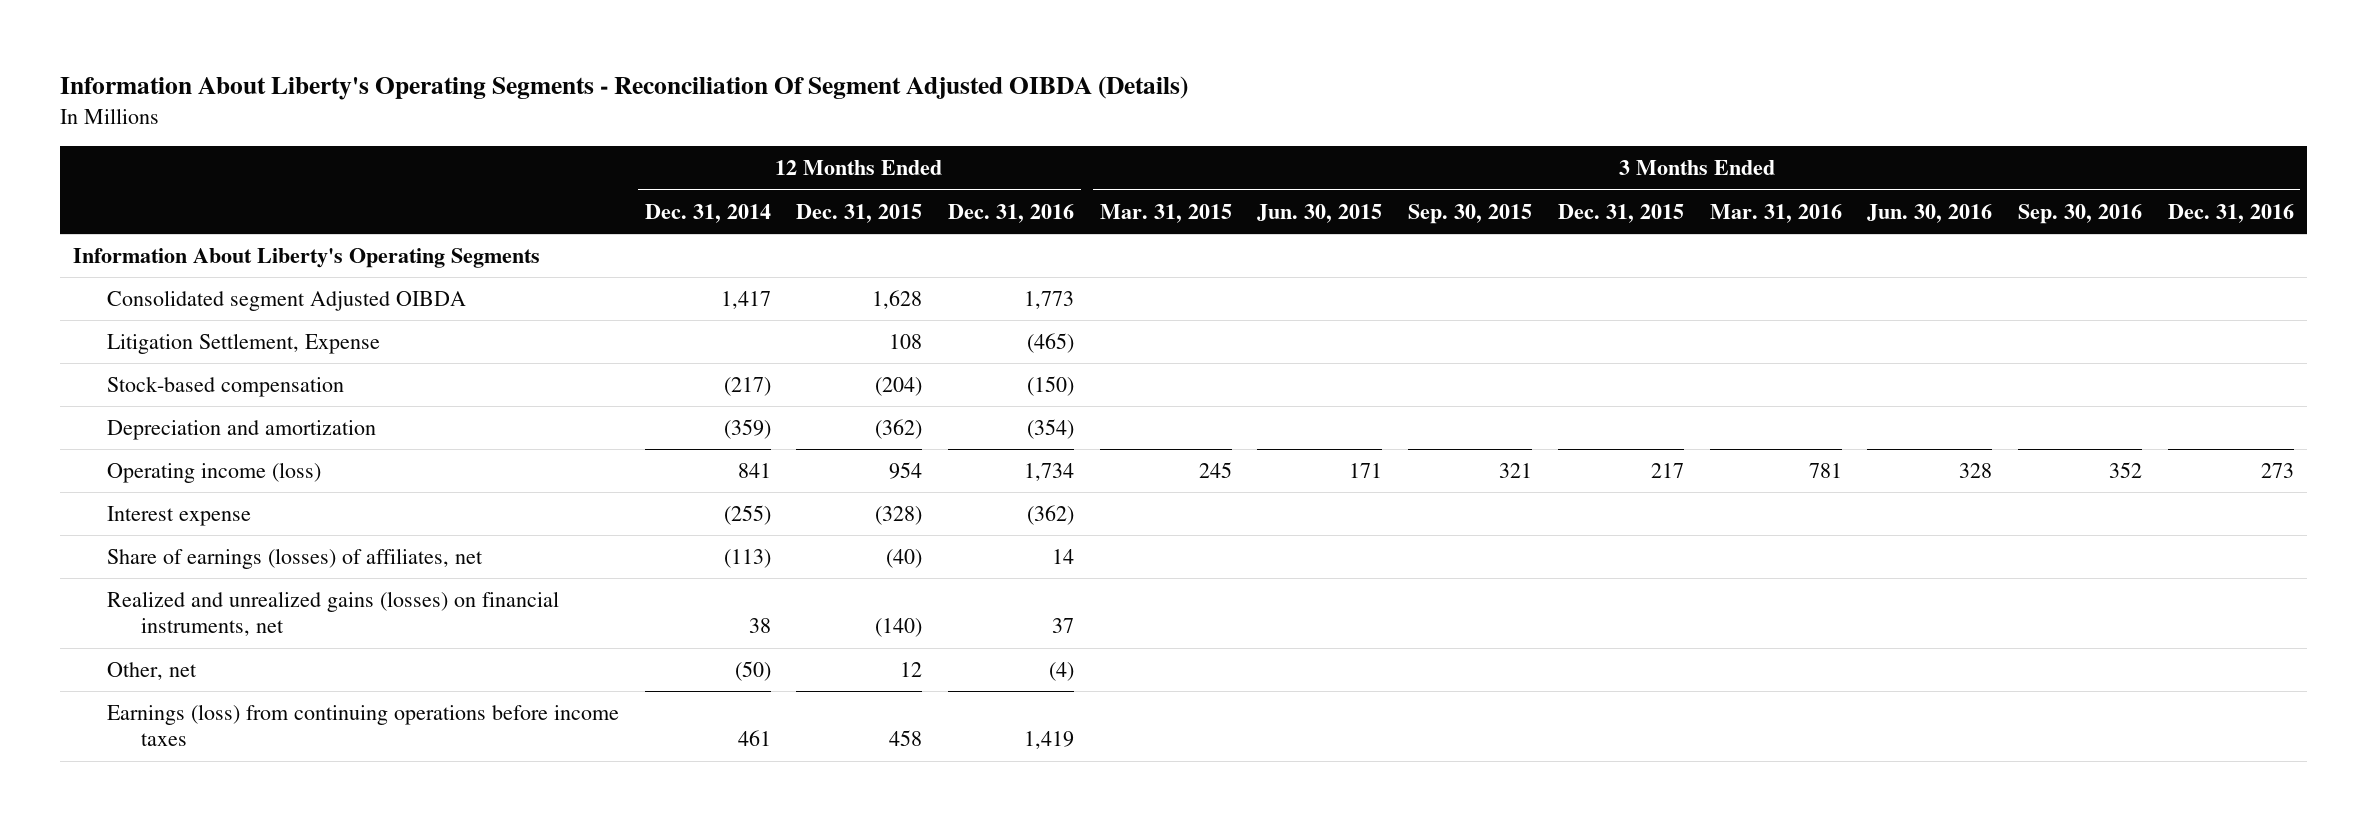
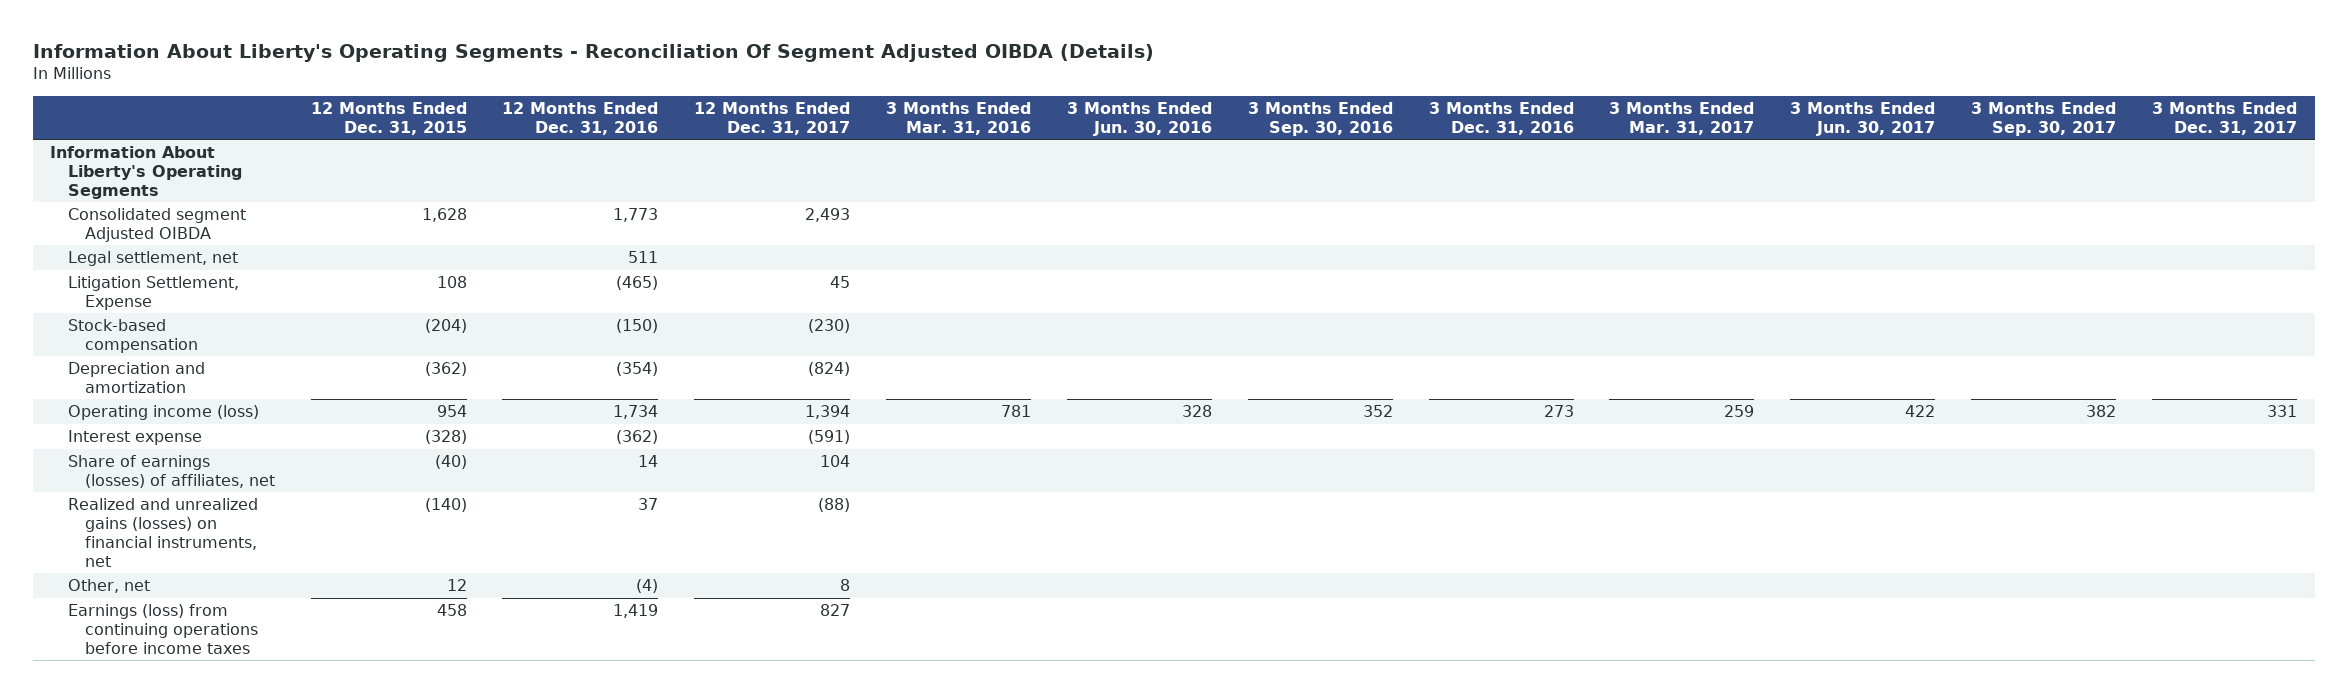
[644,203,771,223] Dec. 31, 2014 -> none
[1099,203,1232,223] Mar. 31, 2015 -> none
[1257,203,1383,223] Jun. 30, 2015 -> none
[1408,203,1533,224] Sep. 30, 2015 -> none
[1557,203,1684,223] Dec. 31, 2015 -> none
none -> [694,101,851,135] 12 Months Ended Dec. 31, 2017
none -> [1609,101,1755,135] 3 Months Ended Mar. 31, 2017
none -> [1790,101,1936,136] 3 Months Ended Jun. 30, 2017
none -> [1971,101,2117,136] 3 Months Ended Sep. 30, 2017
none -> [2151,101,2297,135] 3 Months Ended Dec. 31, 2017
none -> [67,251,238,267] Legal settlement, net

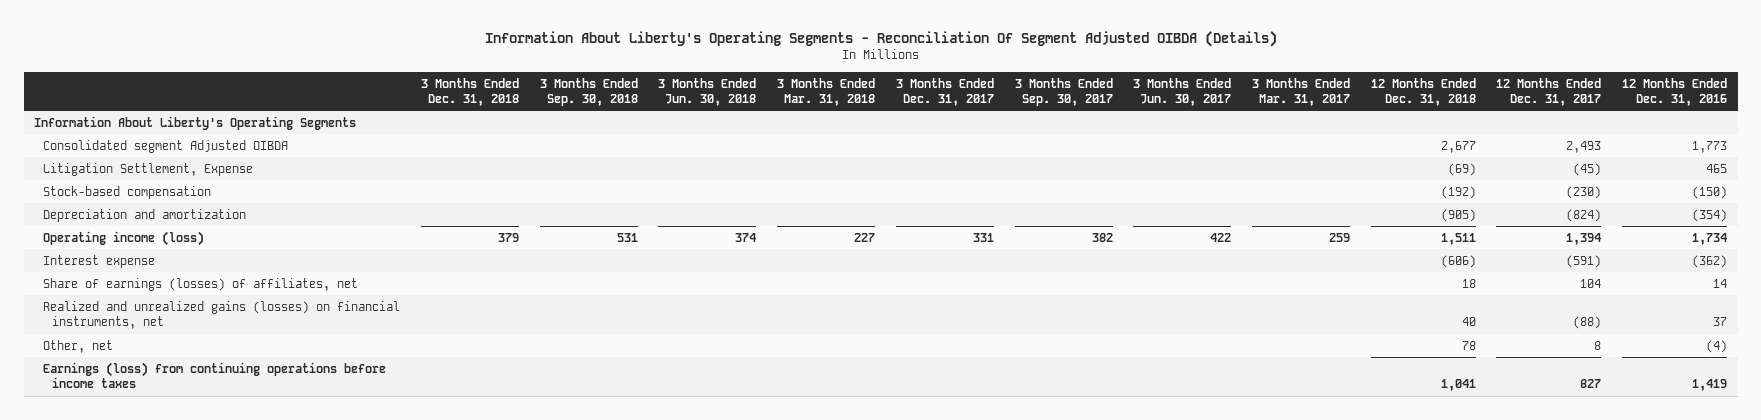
[310,101,467,135] 12 Months Ended Dec. 31, 2015 -> none
[886,101,1032,135] 3 Months Ended Mar. 31, 2016 -> none
[1066,101,1212,136] 3 Months Ended Jun. 30, 2016 -> none
[1247,101,1393,136] 3 Months Ended Sep. 30, 2016 -> none
[1428,101,1574,135] 3 Months Ended Dec. 31, 2016 -> none
none -> [420,77,519,106] 3 Months Ended Dec. 31, 2018
none -> [539,77,638,106] 3 Months Ended Sep. 30, 2018
none -> [658,77,757,106] 3 Months Ended Jun. 30, 2018
none -> [777,77,876,106] 3 Months Ended Mar. 31, 2018
none -> [1370,77,1476,106] 12 Months Ended Dec. 31, 2018
[67,251,238,267] Legal settlement, net -> none
[616,276,659,291] (465) -> [1706,163,1728,173] 465
[830,276,851,289] 45 -> [1573,162,1602,176] (45)

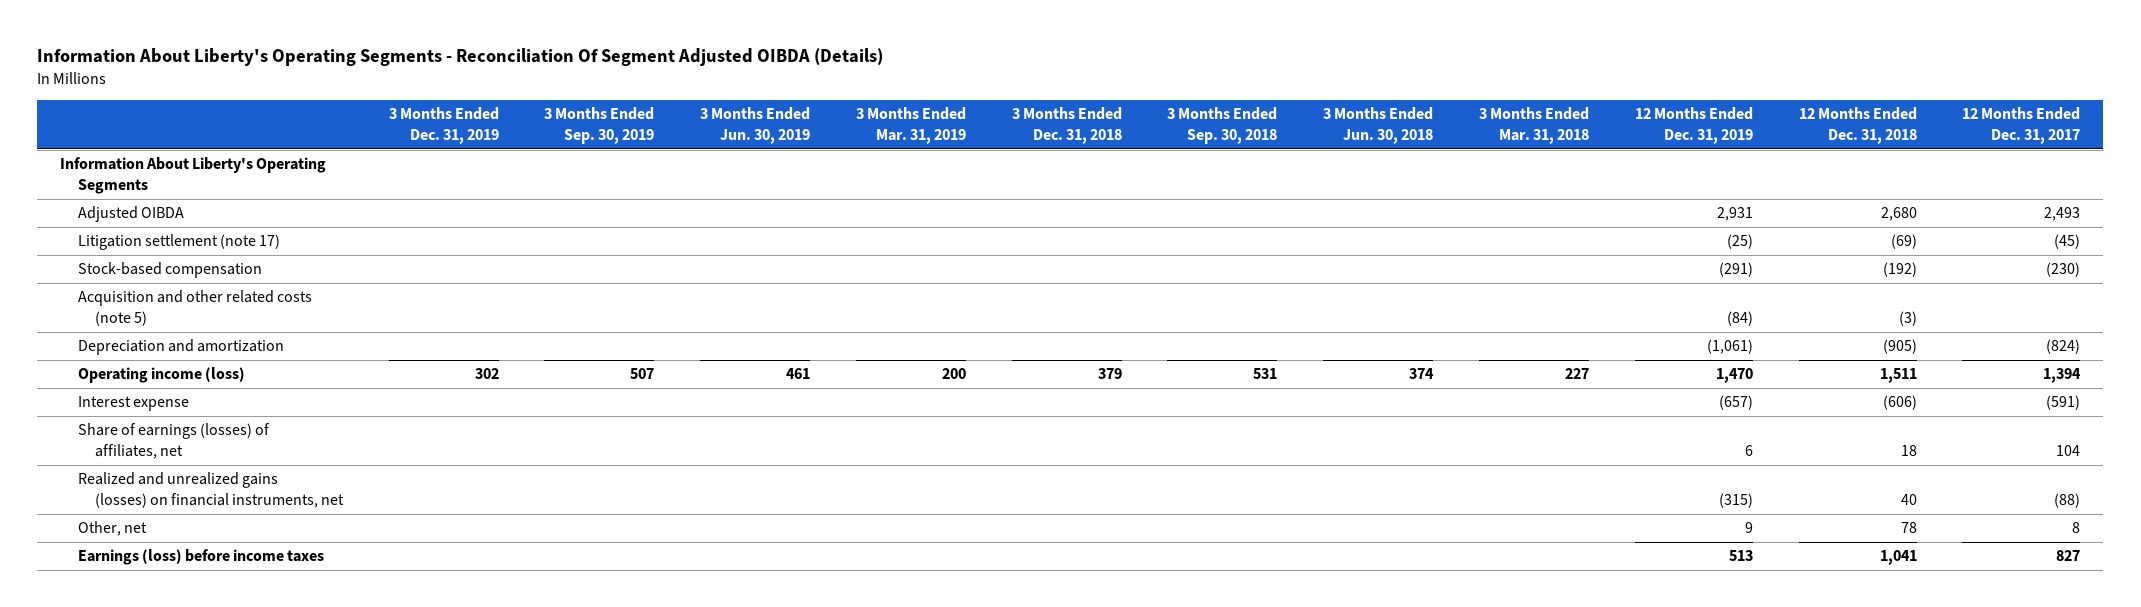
[895,77,994,106] 3 Months Ended Dec. 31, 2017 -> none
[1014,77,1113,106] 3 Months Ended Sep. 30, 2017 -> none
[1133,77,1232,106] 3 Months Ended Jun. 30, 2017 -> none
[1252,77,1351,106] 3 Months Ended Mar. 31, 2017 -> none
[1622,77,1728,106] 12 Months Ended Dec. 31, 2016 -> none
none -> [388,107,499,145] 3 Months Ended Dec. 31, 2019
none -> [544,107,655,145] 3 Months Ended Sep. 30, 2019
none -> [700,107,811,145] 3 Months Ended Jun. 30, 2019
none -> [855,107,966,145] 3 Months Ended Mar. 31, 2019
none -> [1634,107,1753,145] 12 Months Ended Dec. 31, 2019
[43,139,289,153] Consolidated segment Adjusted OIBDA -> [77,206,184,223] Adjusted OIBDA
[1440,140,1476,153] 2,677 -> [1880,207,1917,222] 2,680
[43,162,254,176] Litigation Settlement, Expense -> [77,234,280,251] Litigation settlement (note 17)
none -> [77,290,312,327] Acquisition and other related costs (note 5)
[43,361,387,389] Earnings (loss) from continuing operations before income taxes -> [77,549,324,566] Earnings (loss) before income taxes

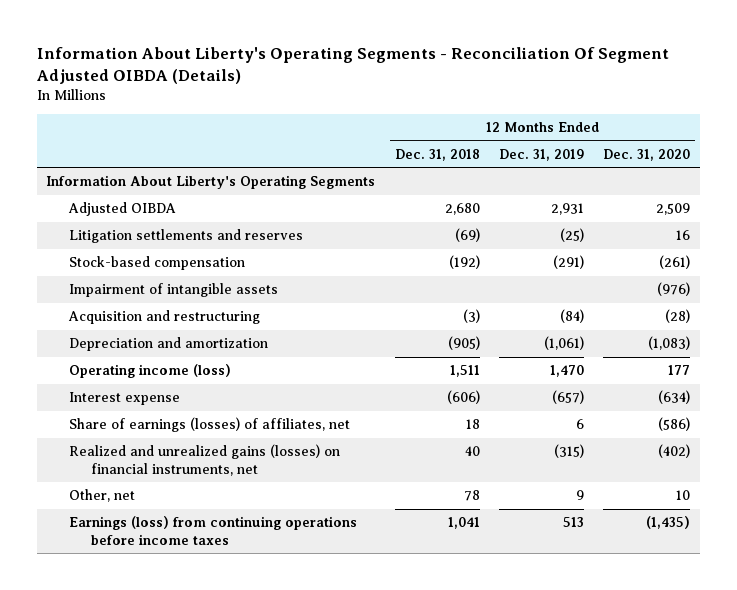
[388,107,499,145] 3 Months Ended Dec. 31, 2019 -> none
[544,107,655,145] 3 Months Ended Sep. 30, 2019 -> none
[700,107,811,145] 3 Months Ended Jun. 30, 2019 -> none
[855,107,966,145] 3 Months Ended Mar. 31, 2019 -> none
[1011,107,1122,145] 3 Months Ended Dec. 31, 2018 -> none
[1167,107,1278,145] 3 Months Ended Sep. 30, 2018 -> none
[1323,107,1434,145] 3 Months Ended Jun. 30, 2018 -> none
[1478,107,1589,145] 3 Months Ended Mar. 31, 2018 -> none
[1962,107,2081,145] 12 Months Ended Dec. 31, 2017 -> none
none -> [603,149,691,162] Dec. 31, 2020
[77,234,280,251] Litigation settlement (note 17) -> [68,229,303,244] Litigation settlements and reserves
none -> [68,283,278,298] Impairment of intangible assets
[77,290,312,327] Acquisition and other related costs (note 5) -> [67,310,260,325] Acquisition and restructuring
[77,549,324,566] Earnings (loss) before income taxes -> [68,516,357,545] Earnings (loss) from continuing operations before income taxes

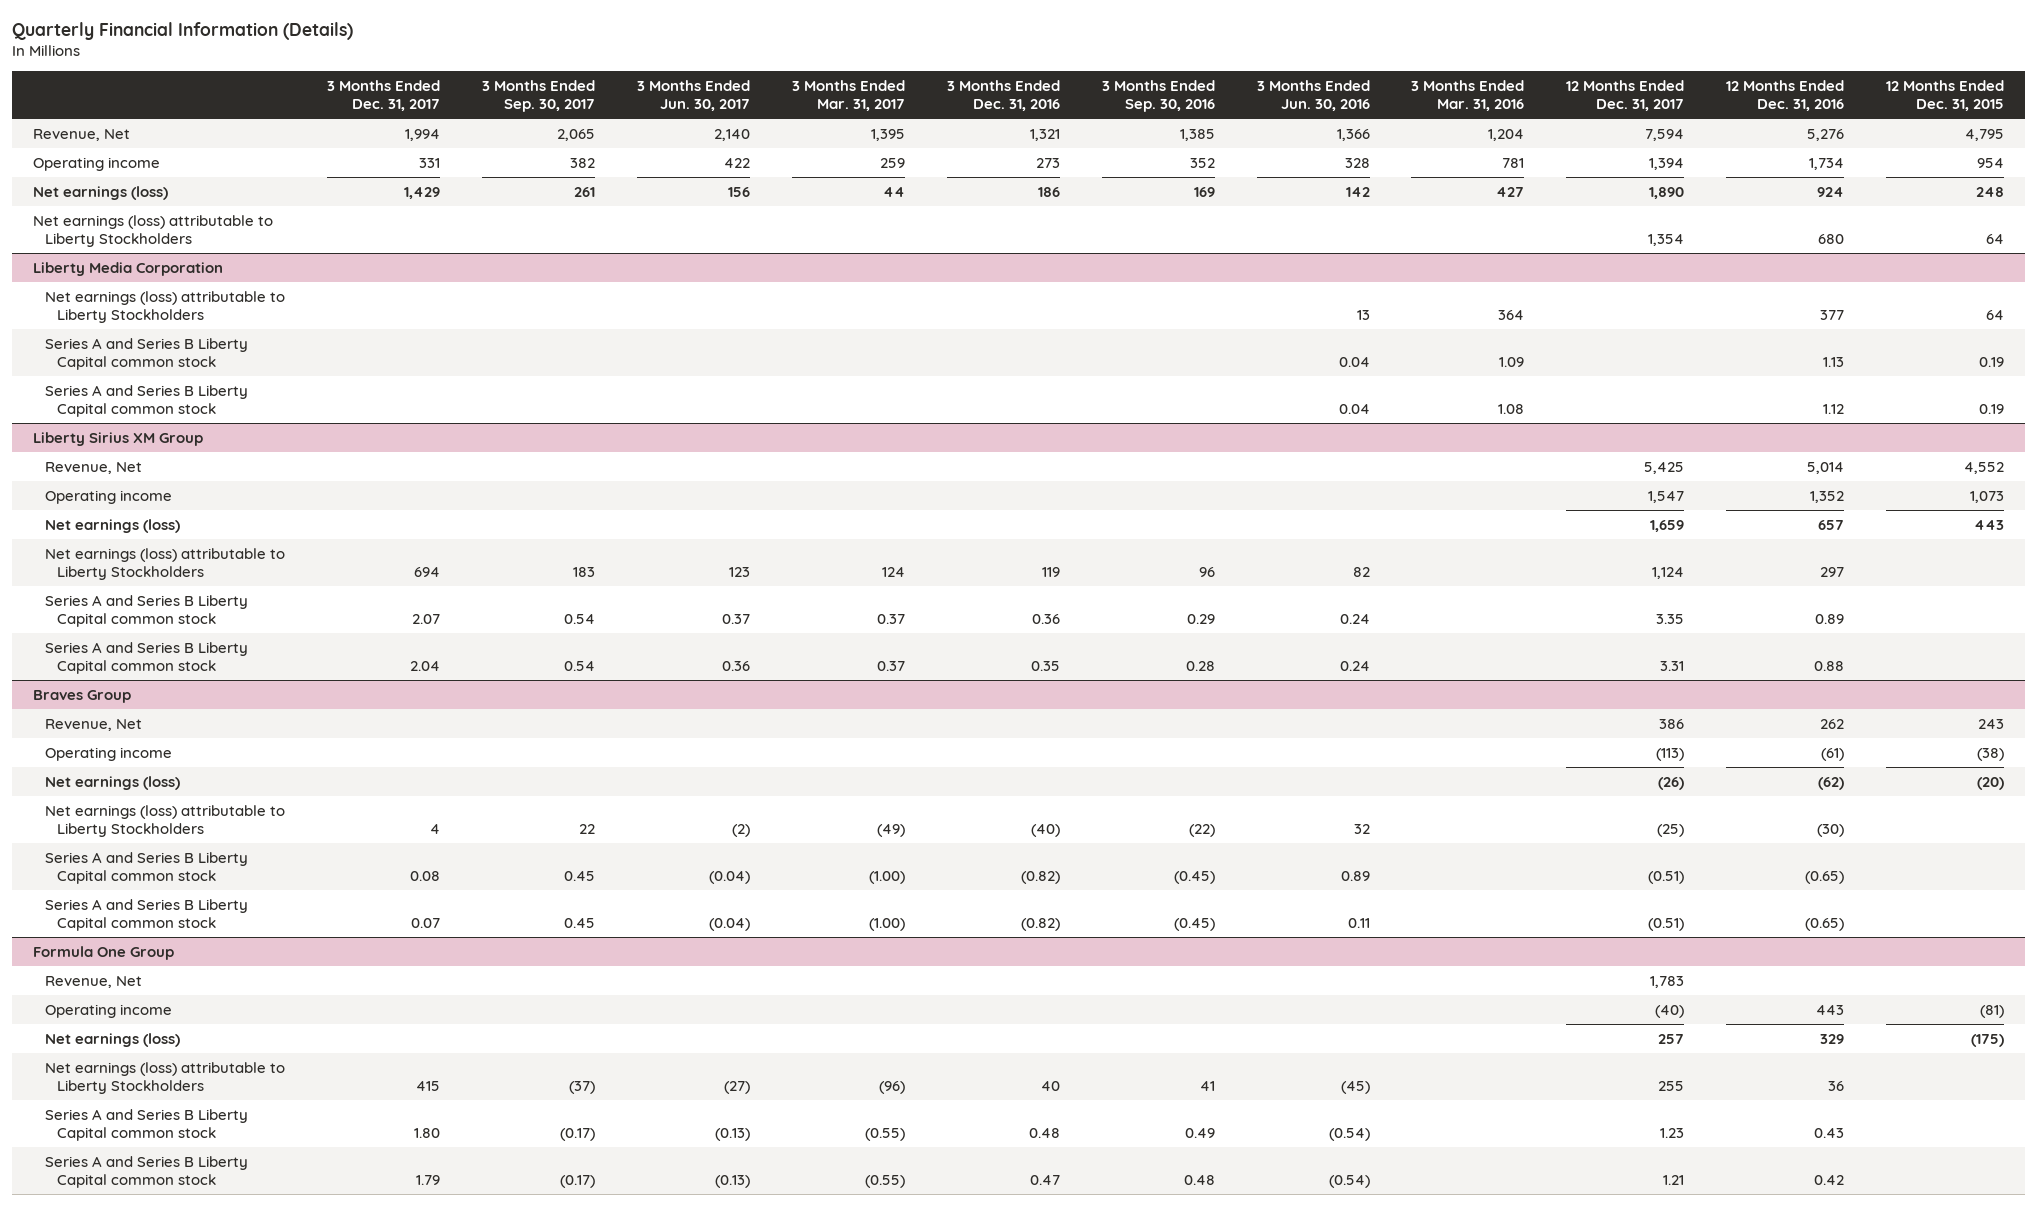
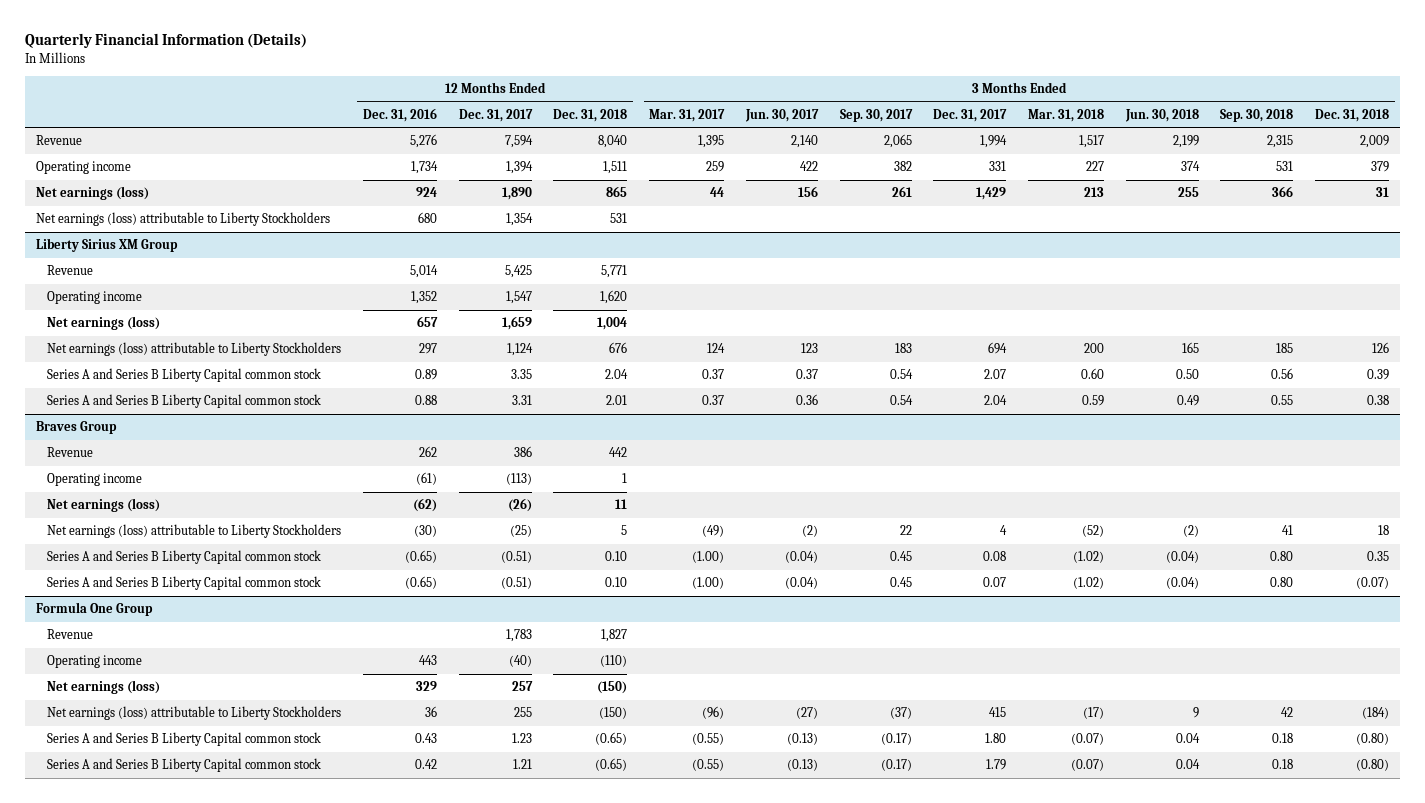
[946,80,1060,112] 3 Months Ended Dec. 31, 2016 -> none
[1101,80,1215,113] 3 Months Ended Sep. 30, 2016 -> none
[1256,80,1370,112] 3 Months Ended Jun. 30, 2016 -> none
[1411,80,1525,112] 3 Months Ended Mar. 31, 2016 -> none
[1886,80,2005,112] 12 Months Ended Dec. 31, 2015 -> none
none -> [553,108,628,122] Dec. 31, 2018
none -> [1027,108,1104,122] Mar. 31, 2018
none -> [1124,108,1199,122] Jun. 30, 2018
none -> [1220,108,1294,122] Sep. 30, 2018
none -> [1315,108,1390,122] Dec. 31, 2018
[33,128,131,141] Revenue, Net -> [35,135,82,146] Revenue
[33,261,224,276] Liberty Media Corporation -> none
[45,290,286,323] Net earnings (loss) attributable to Liberty Stockholders -> none
[45,337,249,370] Series A and Series B Liberty Capital common stock -> none
[45,384,249,417] Series A and Series B Liberty Capital common stock -> none
[45,461,143,474] Revenue, Net -> [47,265,94,276] Revenue
[45,718,143,731] Revenue, Net -> [47,447,94,458] Revenue
[45,975,143,988] Revenue, Net -> [47,629,94,640] Revenue

